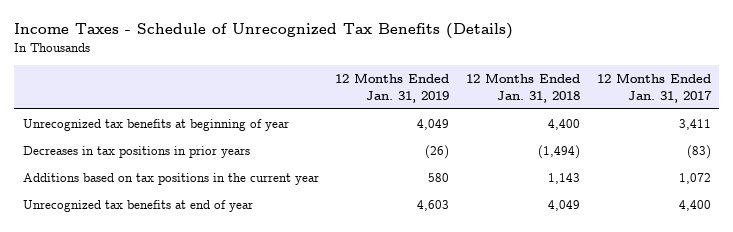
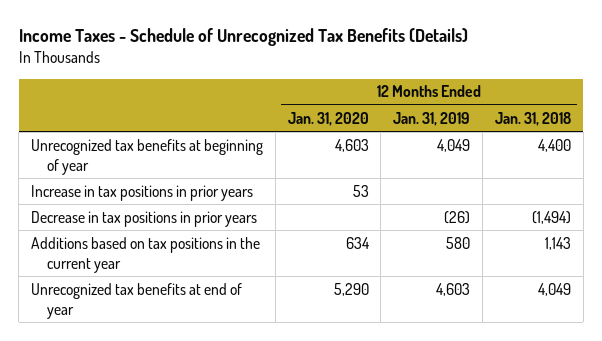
[596,73,712,103] 12 Months Ended Jan. 31, 2017 -> none
none -> [287,111,369,126] Jan. 31, 2020
none -> [30,184,253,201] Increase in tax positions in prior years
[22,146,250,159] Decreases in tax positions in prior years -> [30,210,257,227] Decrease in tax positions in prior years

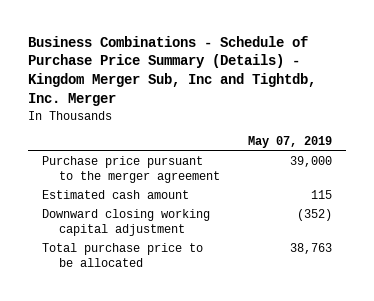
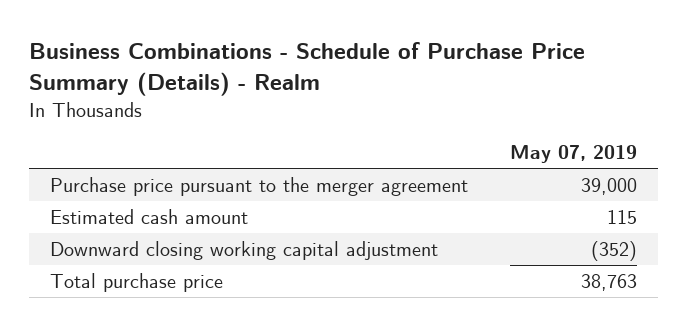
[27,35,316,107] Business Combinations - Schedule of Purchase Price Summary (Details) - Kingdom Merger Sub, Inc and Tightdb, Inc. Merger -> [28,42,585,97] Business Combinations - Schedule of Purchase Price Summary (Details) - Realm
[41,243,203,268] Total purchase price to be allocated -> [49,272,223,292] Total purchase price

